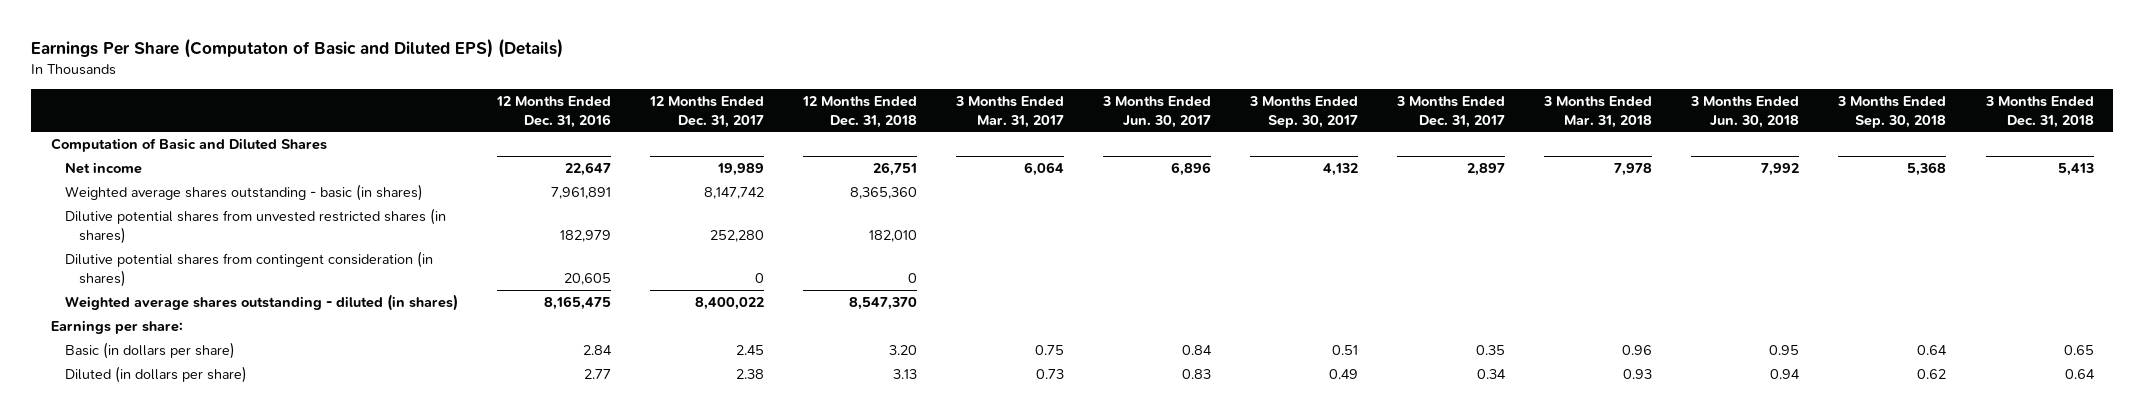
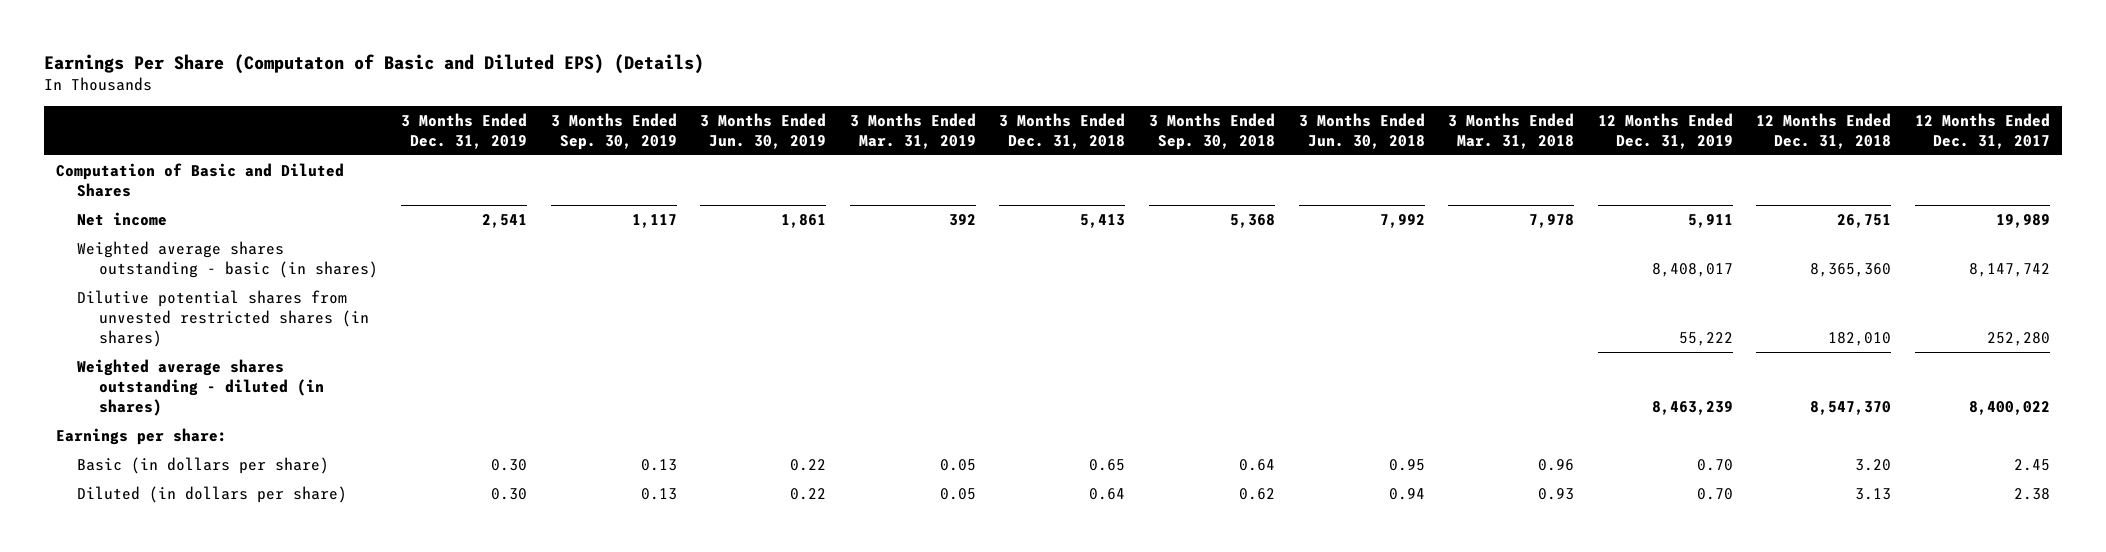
[496,95,612,128] 12 Months Ended Dec. 31, 2016 -> none
[955,95,1065,128] 3 Months Ended Mar. 31, 2017 -> none
[1102,95,1212,128] 3 Months Ended Jun. 30, 2017 -> none
[1249,95,1359,128] 3 Months Ended Sep. 30, 2017 -> none
[1396,95,1506,128] 3 Months Ended Dec. 31, 2017 -> none
none -> [401,112,528,149] 3 Months Ended Dec. 31, 2019
none -> [550,112,677,150] 3 Months Ended Sep. 30, 2019
none -> [700,112,827,149] 3 Months Ended Jun. 30, 2019
none -> [849,112,976,149] 3 Months Ended Mar. 31, 2019
none -> [1597,112,1733,149] 12 Months Ended Dec. 31, 2019
[65,250,434,287] Dilutive potential shares from contingent consideration (in shares) -> none

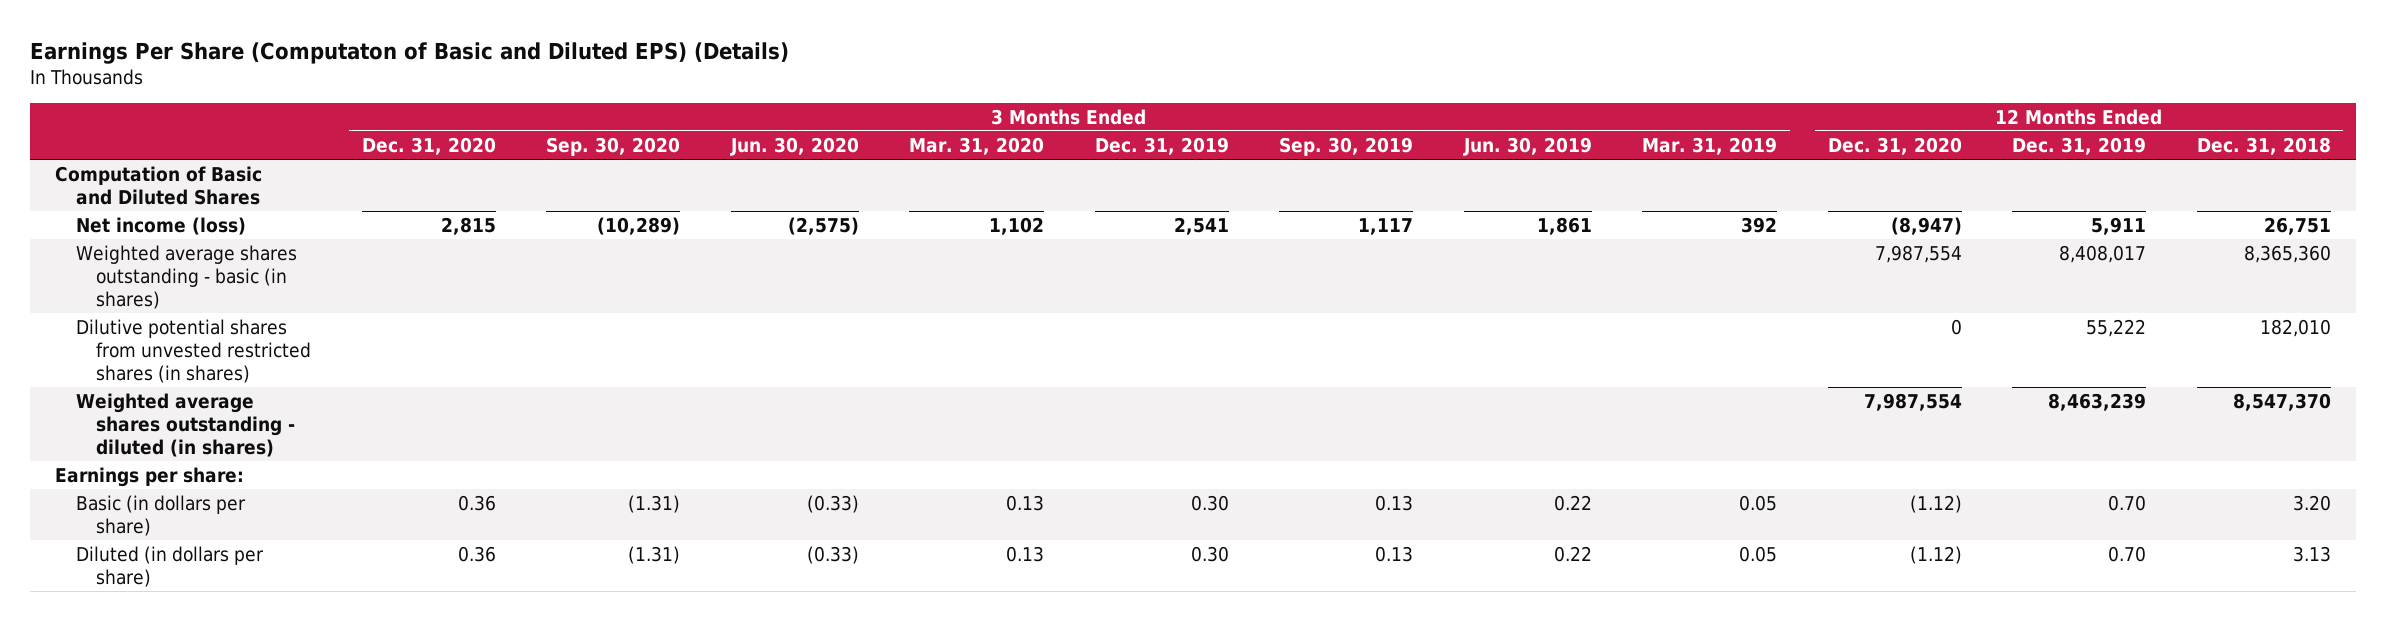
[999,112,1126,149] 3 Months Ended Dec. 31, 2018 -> none
[1148,112,1275,150] 3 Months Ended Sep. 30, 2018 -> none
[1298,112,1425,149] 3 Months Ended Jun. 30, 2018 -> none
[1448,112,1575,149] 3 Months Ended Mar. 31, 2018 -> none
[1914,112,2050,149] 12 Months Ended Dec. 31, 2017 -> none
none -> [361,136,496,155] Dec. 31, 2020
none -> [546,136,681,156] Sep. 30, 2020
none -> [729,136,859,156] Jun. 30, 2020
none -> [909,136,1045,155] Mar. 31, 2020
none -> [1827,136,1962,155] Dec. 31, 2020
[77,212,168,227] Net income -> [75,216,246,235] Net income (loss)

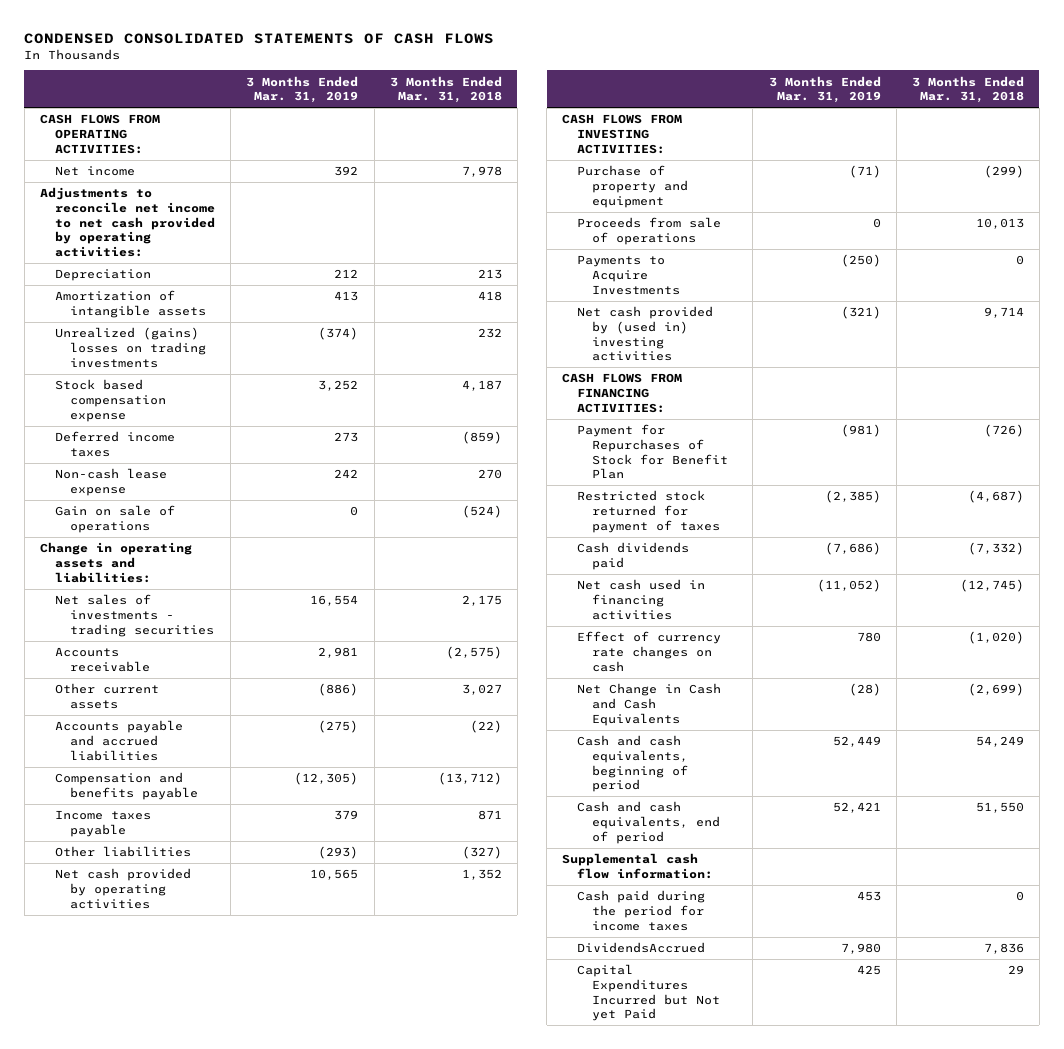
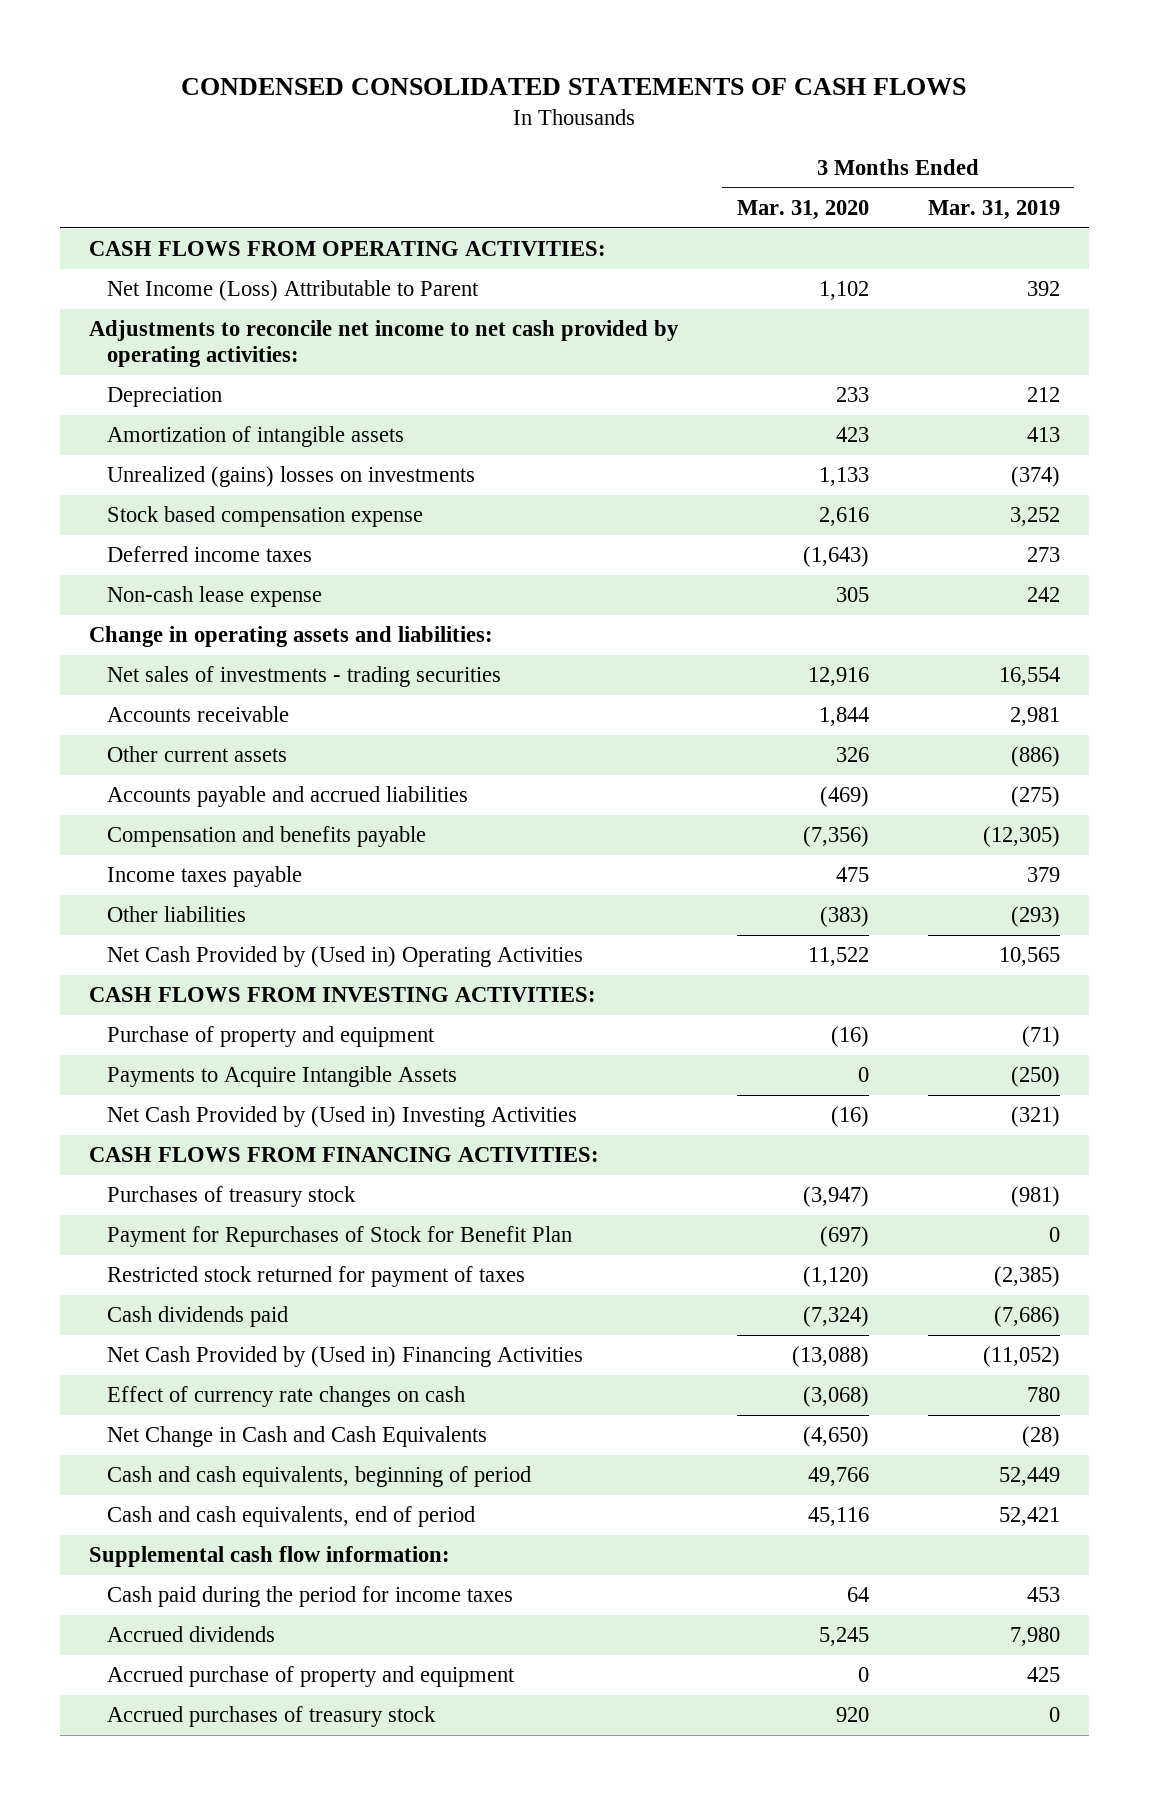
[389,75,502,104] 3 Months Ended Mar. 31, 2018 -> none
none -> [736,199,869,220] Mar. 31, 2020
[55,166,136,177] Net income -> [106,280,479,302] Net Income (Loss) Attributable to Parent
[55,327,207,368] Unrealized (gains) losses on trading investments -> [106,466,475,488] Unrealized (gains) losses on investments
[55,505,176,533] Gain on sale of operations -> none
[55,868,192,909] Net cash provided by operating activities -> [106,946,583,968] Net Cash Provided by (Used in) Operating Activities
[577,217,722,245] Proceeds from sale of operations -> none
[577,255,681,295] Payments to Acquire Investments -> [106,1066,457,1088] Payments to Acquire Intangible Assets
[577,306,714,362] Net cash provided by (used in) investing activities -> [106,1106,577,1128] Net Cash Provided by (Used in) Investing Activities
none -> [106,1186,356,1208] Purchases of treasury stock
[840,424,881,438] (981) -> [1048,1227,1060,1243] 0
[577,579,706,620] Net cash used in financing activities -> [106,1346,583,1368] Net Cash Provided by (Used in) Financing Activities
[577,942,706,954] DividendsAccrued -> [106,1626,275,1643] Accrued dividends
[577,964,721,1022] Capital Expenditures Incurred but Not yet Paid -> [106,1666,515,1688] Accrued purchase of property and equipment
none -> [106,1706,436,1728] Accrued purchases of treasury stock

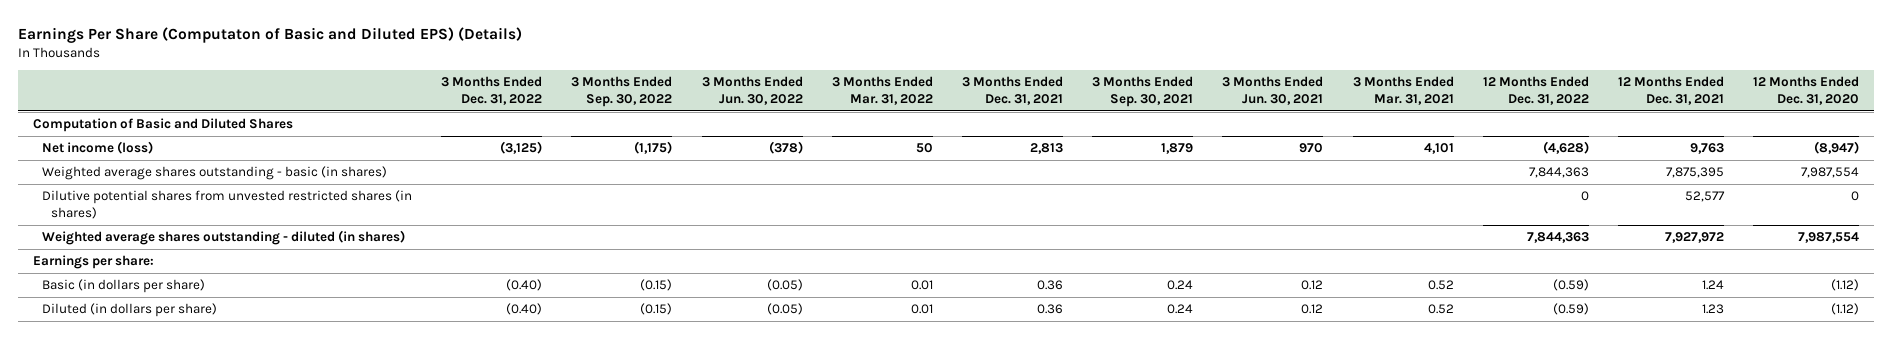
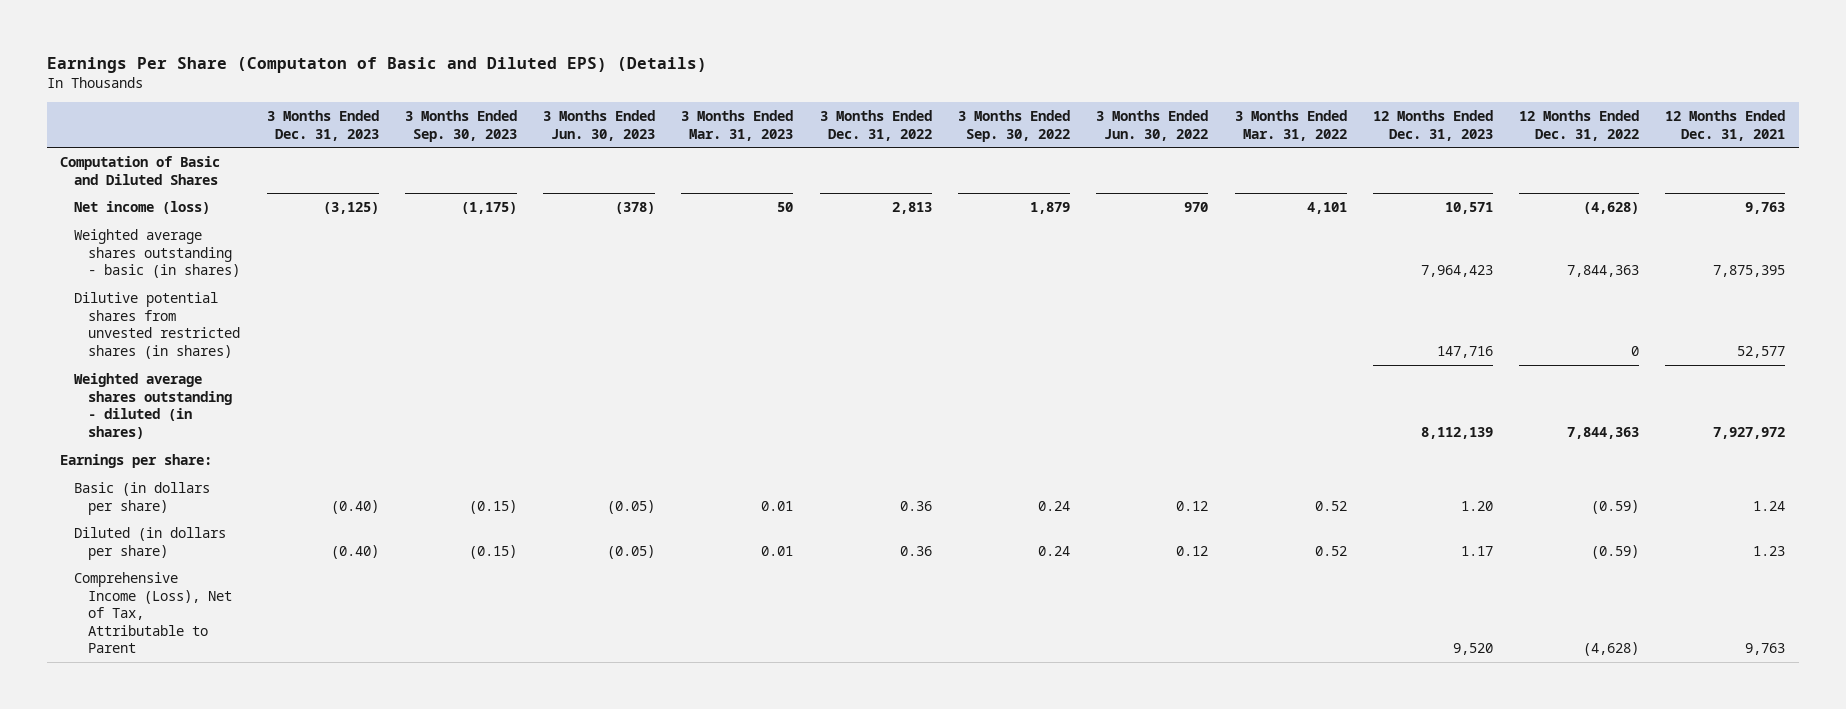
[961,76,1063,106] 3 Months Ended Dec. 31, 2021 -> none
[1092,76,1194,108] 3 Months Ended Sep. 30, 2021 -> none
[1222,76,1324,106] 3 Months Ended Jun. 30, 2021 -> none
[1352,76,1454,106] 3 Months Ended Mar. 31, 2021 -> none
[1753,76,1860,106] 12 Months Ended Dec. 31, 2020 -> none
none -> [266,109,379,141] 3 Months Ended Dec. 31, 2023
none -> [404,109,517,142] 3 Months Ended Sep. 30, 2023
none -> [543,109,656,141] 3 Months Ended Jun. 30, 2023
none -> [681,109,794,141] 3 Months Ended Mar. 31, 2023
none -> [1372,109,1493,141] 12 Months Ended Dec. 31, 2023
[500,141,543,155] (3,125) -> [891,201,932,214] 2,813
[634,141,673,155] (1,175) -> [1029,201,1070,214] 1,879
[768,141,803,155] (378) -> [1184,201,1209,212] 970
[915,143,933,154] 50 -> [1306,201,1347,214] 4,101
[506,279,543,292] (0.40) -> [899,500,932,511] 0.36
[640,279,673,292] (0.15) -> [1037,500,1070,511] 0.24
[766,279,803,292] (0.05) -> [1176,500,1209,511] 0.12
[910,280,933,291] 0.01 -> [1314,500,1347,511] 0.52
[506,303,543,316] (0.40) -> [899,545,932,556] 0.36
[640,303,673,316] (0.15) -> [1037,545,1070,556] 0.24
[766,303,803,316] (0.05) -> [1176,545,1209,556] 0.12
[910,304,933,315] 0.01 -> [1314,545,1347,556] 0.52
none -> [74,571,233,654] Comprehensive Income (Loss), Net of Tax, Attributable to Parent

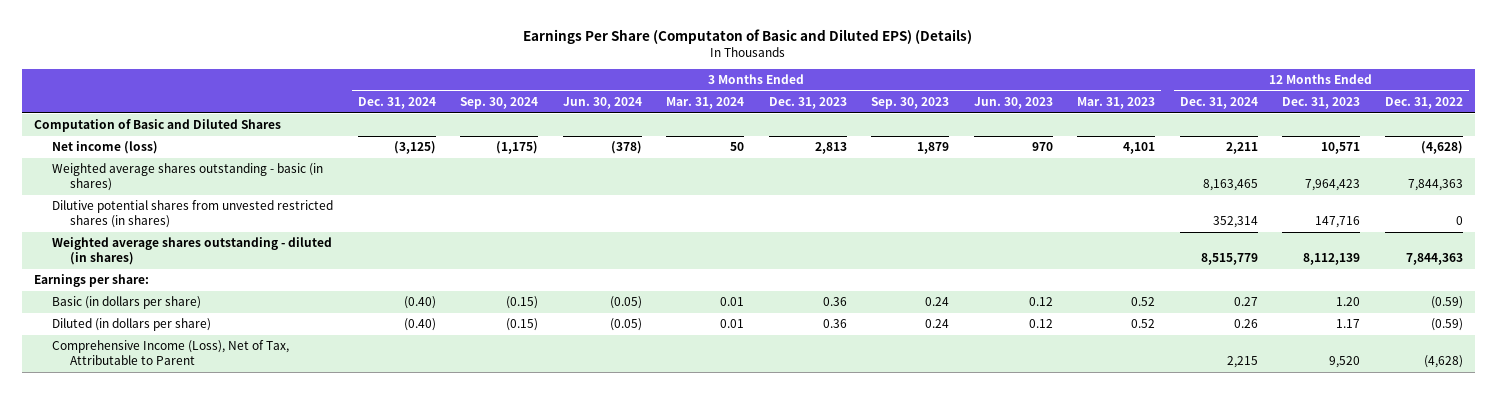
[819,109,932,141] 3 Months Ended Dec. 31, 2022 -> none
[957,109,1070,142] 3 Months Ended Sep. 30, 2022 -> none
[1096,109,1209,141] 3 Months Ended Jun. 30, 2022 -> none
[1234,109,1347,141] 3 Months Ended Mar. 31, 2022 -> none
[1665,109,1786,141] 12 Months Ended Dec. 31, 2021 -> none
none -> [357,97,436,110] Dec. 31, 2024
none -> [460,97,539,110] Sep. 30, 2024
none -> [562,97,642,110] Jun. 30, 2024
none -> [666,97,745,110] Mar. 31, 2024
none -> [1179,97,1258,110] Dec. 31, 2024
[322,201,379,214] (3,125) -> [814,142,847,155] 2,813
[460,201,517,214] (1,175) -> [917,142,950,155] 1,879
[615,201,656,214] (378) -> [1031,142,1053,152] 970
[777,201,794,212] 50 -> [1123,142,1156,155] 4,101
[330,499,379,514] (0.40) -> [822,297,847,307] 0.36
[468,499,517,514] (0.15) -> [925,297,950,307] 0.24
[607,499,656,514] (0.05) -> [1028,297,1053,307] 0.12
[761,500,794,511] 0.01 -> [1131,297,1156,307] 0.52
[330,544,379,559] (0.40) -> [822,319,847,329] 0.36
[468,544,517,559] (0.15) -> [925,319,950,329] 0.24
[607,544,656,559] (0.05) -> [1028,319,1053,329] 0.12
[761,545,794,556] 0.01 -> [1131,319,1156,329] 0.52

